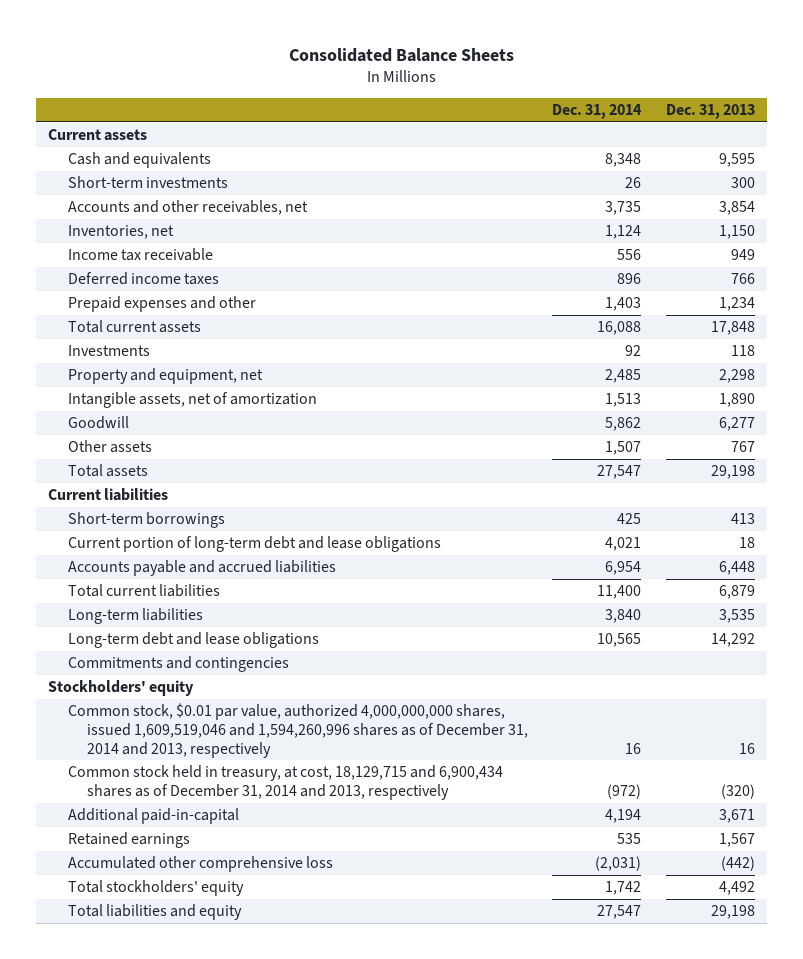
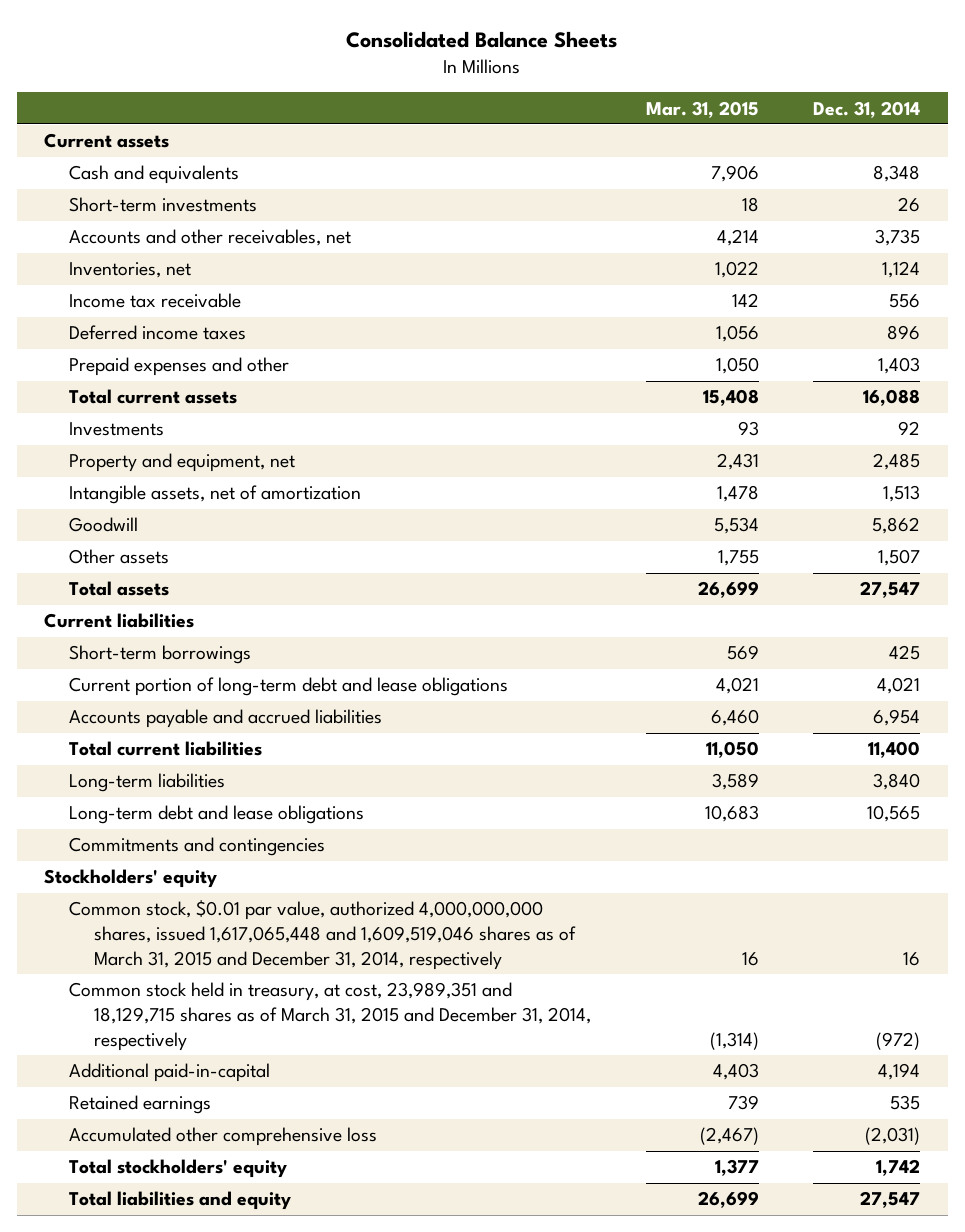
[665,103,755,119] Dec. 31, 2013 -> none
none -> [645,100,759,118] Mar. 31, 2015
[67,703,528,758] Common stock, $0.01 par value, authorized 4,000,000,000 shares, issued 1,609,519,046 and 1,594,260,996 shares as of December 31, 2014 and 2013, respectively -> [69,900,576,970] Common stock, $0.01 par value, authorized 4,000,000,000 shares, issued 1,617,065,448 and 1,609,519,046 shares as of March 31, 2015 and December 31, 2014, respectively
[67,765,503,800] Common stock held in treasury, at cost, 18,129,715 and 6,900,434 shares as of December 31, 2014 and 2013, respectively -> [69,982,591,1051] Common stock held in treasury, at cost, 23,989,351 and 18,129,715 shares as of March 31, 2015 and December 31, 2014, respectively

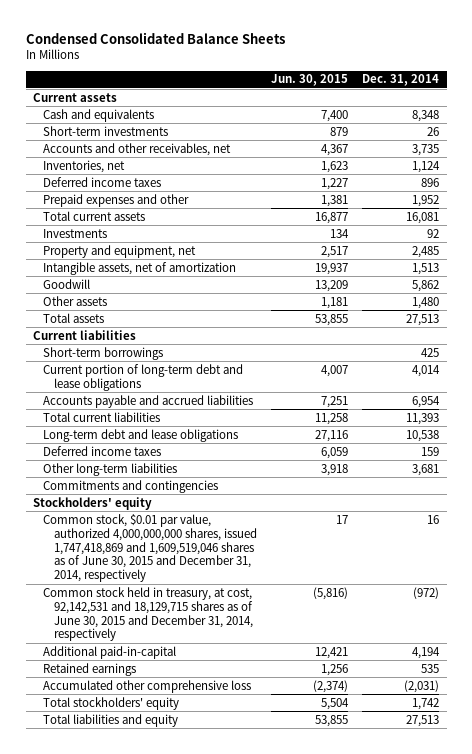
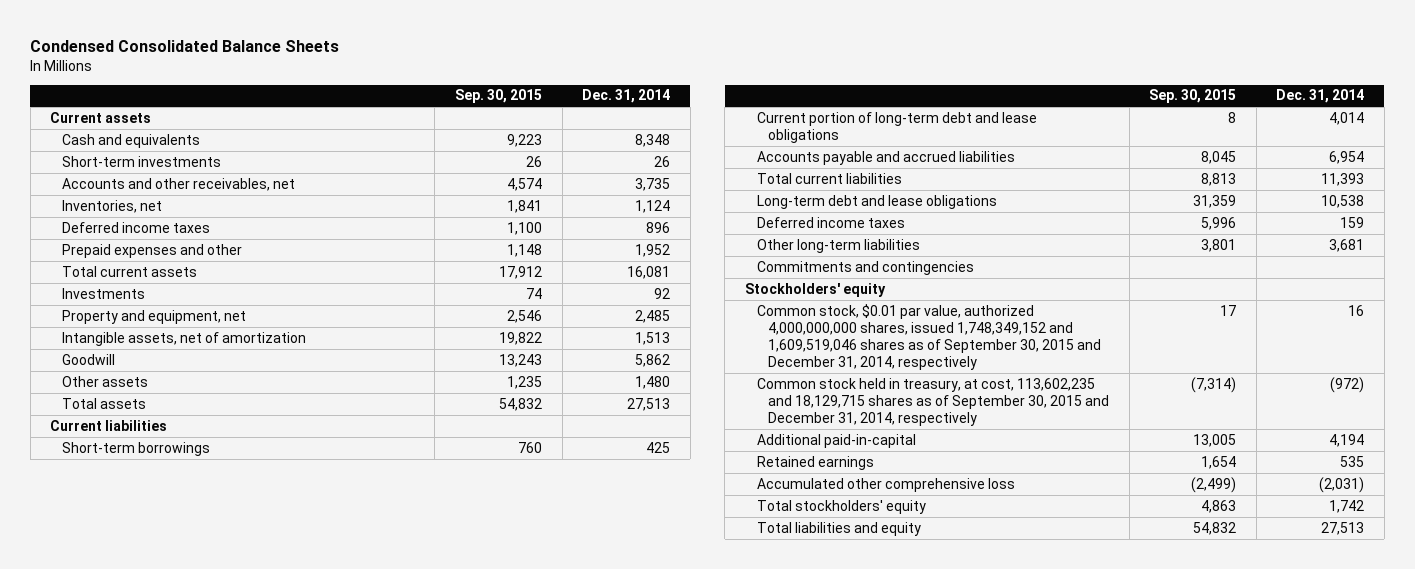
[271,74,349,87] Jun. 30, 2015 -> none
none -> [455,89,543,104] Sep. 30, 2015
[43,513,257,583] Common stock, $0.01 par value, authorized 4,000,000,000 shares, issued 1,747,418,869 and 1,609,519,046 shares as of June 30, 2015 and December 31, 2014, respectively -> [756,303,1102,371] Common stock, $0.01 par value, authorized 4,000,000,000 shares, issued 1,748,349,152 and 1,609,519,046 shares as of September 30, 2015 and December 31, 2014, respectively
[43,586,253,642] Common stock held in treasury, at cost, 92,142,531 and 18,129,715 shares as of June 30, 2015 and December 31, 2014, respectively -> [756,377,1110,427] Common stock held in treasury, at cost, 113,602,235 and 18,129,715 shares as of September 30, 2015 and December 31, 2014, respectively

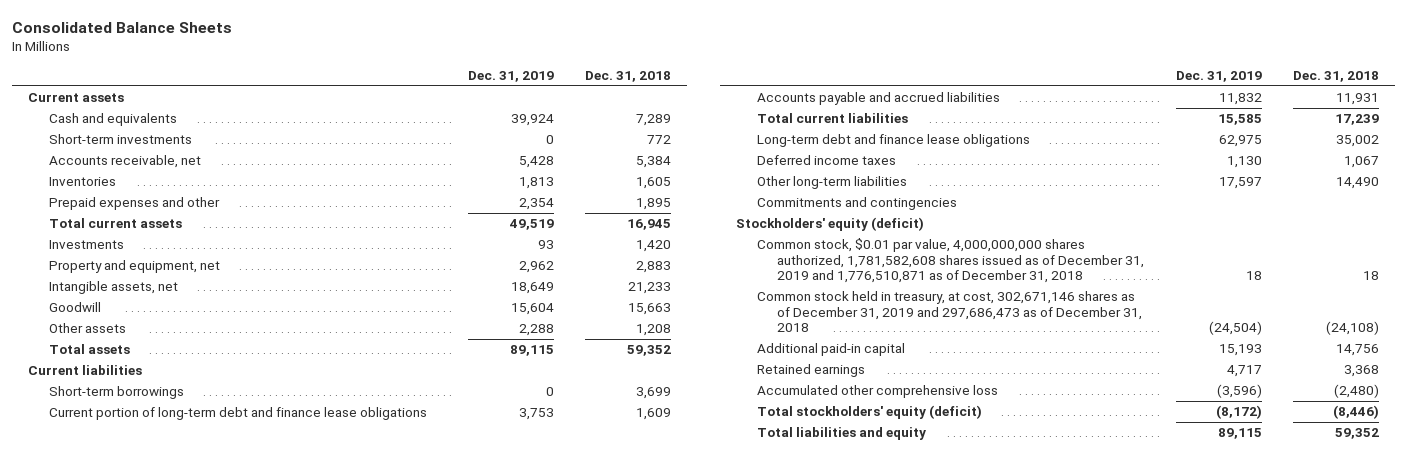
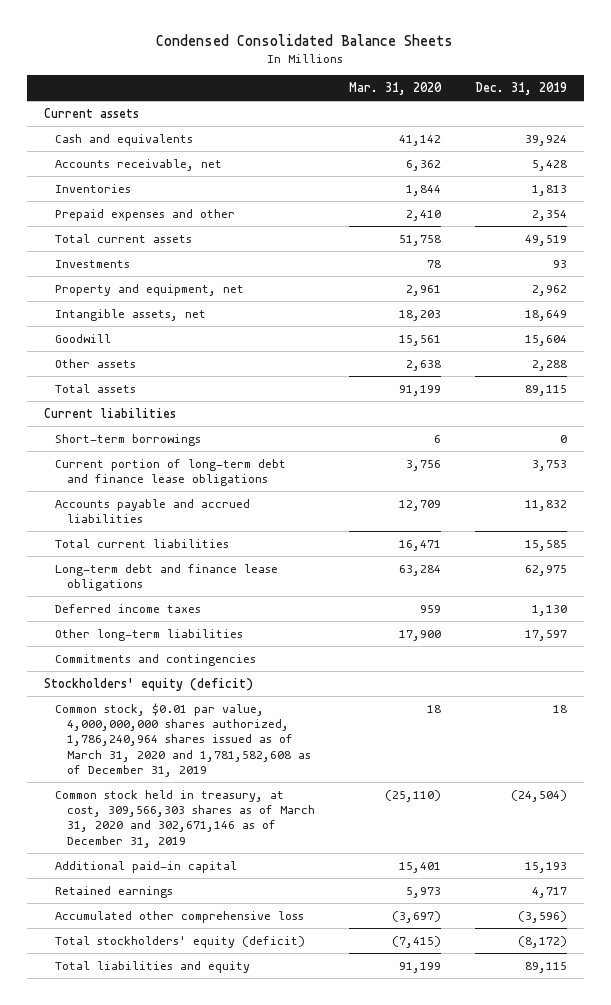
[12,22,233,34] Consolidated Balance Sheets -> [156,33,454,46] Condensed Consolidated Balance Sheets
[585,71,672,83] Dec. 31, 2018 -> none
none -> [349,81,443,95] Mar. 31, 2020
[48,134,192,145] Short-term investments -> none
[756,238,1145,284] Common stock, $0.01 par value, 4,000,000,000 shares authorized, 1,781,582,608 shares issued as of December 31, 2019 and 1,776,510,871 as of December 31, 2018 -> [55,702,312,778] Common stock, $0.01 par value, 4,000,000,000 shares authorized, 1,786,240,964 shares issued as of March 31, 2020 and 1,781,582,608 as of December 31, 2019
[756,291,1143,333] Common stock held in treasury, at cost, 302,671,146 shares as of December 31, 2019 and 297,686,473 as of December 31, 2018 -> [55,789,316,848] Common stock held in treasury, at cost, 309,566,303 shares as of March 31, 2020 and 302,671,146 as of December 31, 2019

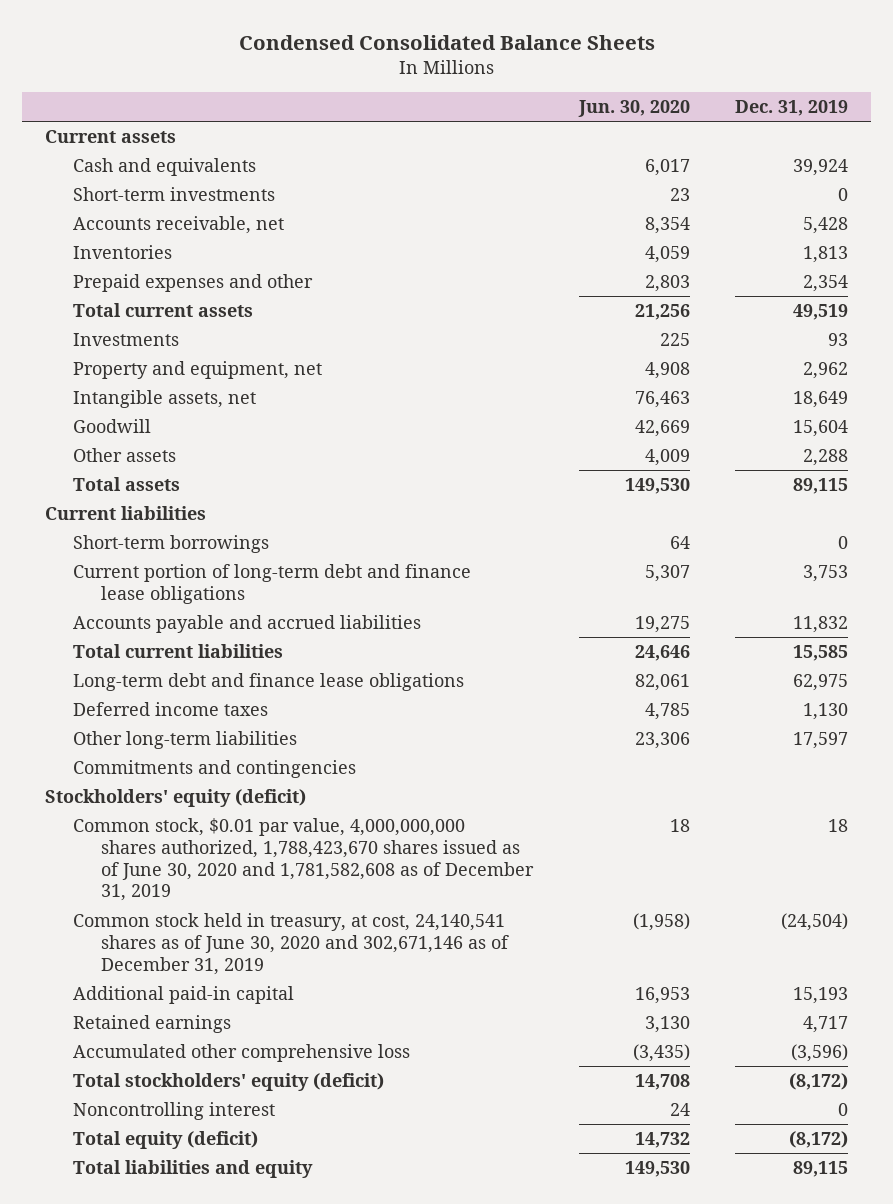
[349,81,443,95] Mar. 31, 2020 -> none
none -> [577,99,690,117] Jun. 30, 2020
none -> [73,187,276,202] Short-term investments
[55,702,312,778] Common stock, $0.01 par value, 4,000,000,000 shares authorized, 1,786,240,964 shares issued as of March 31, 2020 and 1,781,582,608 as of December 31, 2019 -> [73,818,535,902] Common stock, $0.01 par value, 4,000,000,000 shares authorized, 1,788,423,670 shares issued as of June 30, 2020 and 1,781,582,608 as of December 31, 2019
[55,789,316,848] Common stock held in treasury, at cost, 309,566,303 shares as of March 31, 2020 and 302,671,146 as of December 31, 2019 -> [73,913,510,975] Common stock held in treasury, at cost, 24,140,541 shares as of June 30, 2020 and 302,671,146 as of December 31, 2019
none -> [73,1102,276,1121] Noncontrolling interest
none -> [73,1131,259,1150] Total equity (deficit)

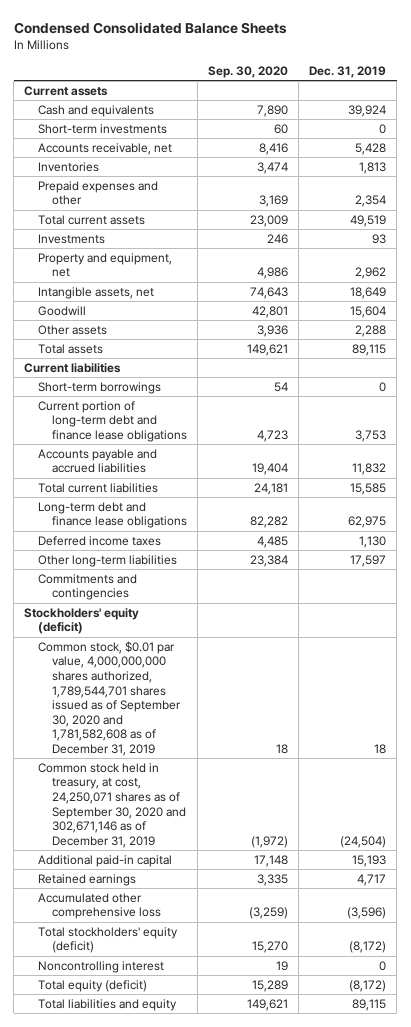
[577,99,690,117] Jun. 30, 2020 -> none
none -> [207,65,288,78] Sep. 30, 2020
[73,818,535,902] Common stock, $0.01 par value, 4,000,000,000 shares authorized, 1,788,423,670 shares issued as of June 30, 2020 and 1,781,582,608 as of December 31, 2019 -> [37,640,181,756] Common stock, $0.01 par value, 4,000,000,000 shares authorized, 1,789,544,701 shares issued as of September 30, 2020 and 1,781,582,608 as of December 31, 2019
[73,913,510,975] Common stock held in treasury, at cost, 24,140,541 shares as of June 30, 2020 and 302,671,146 as of December 31, 2019 -> [37,762,186,848] Common stock held in treasury, at cost, 24,250,071 shares as of September 30, 2020 and 302,671,146 as of December 31, 2019

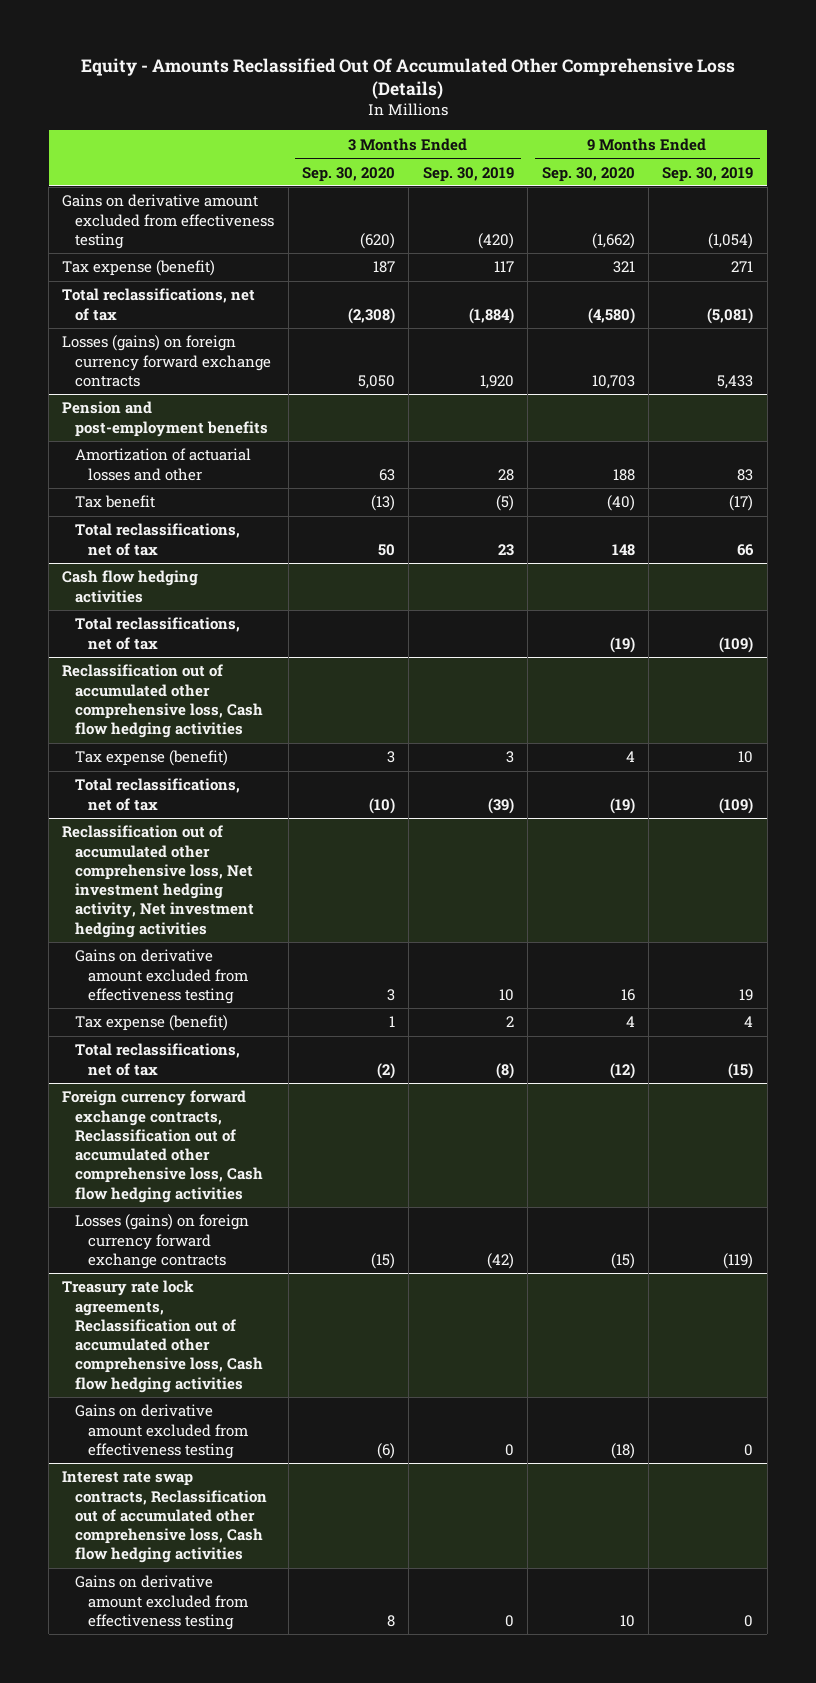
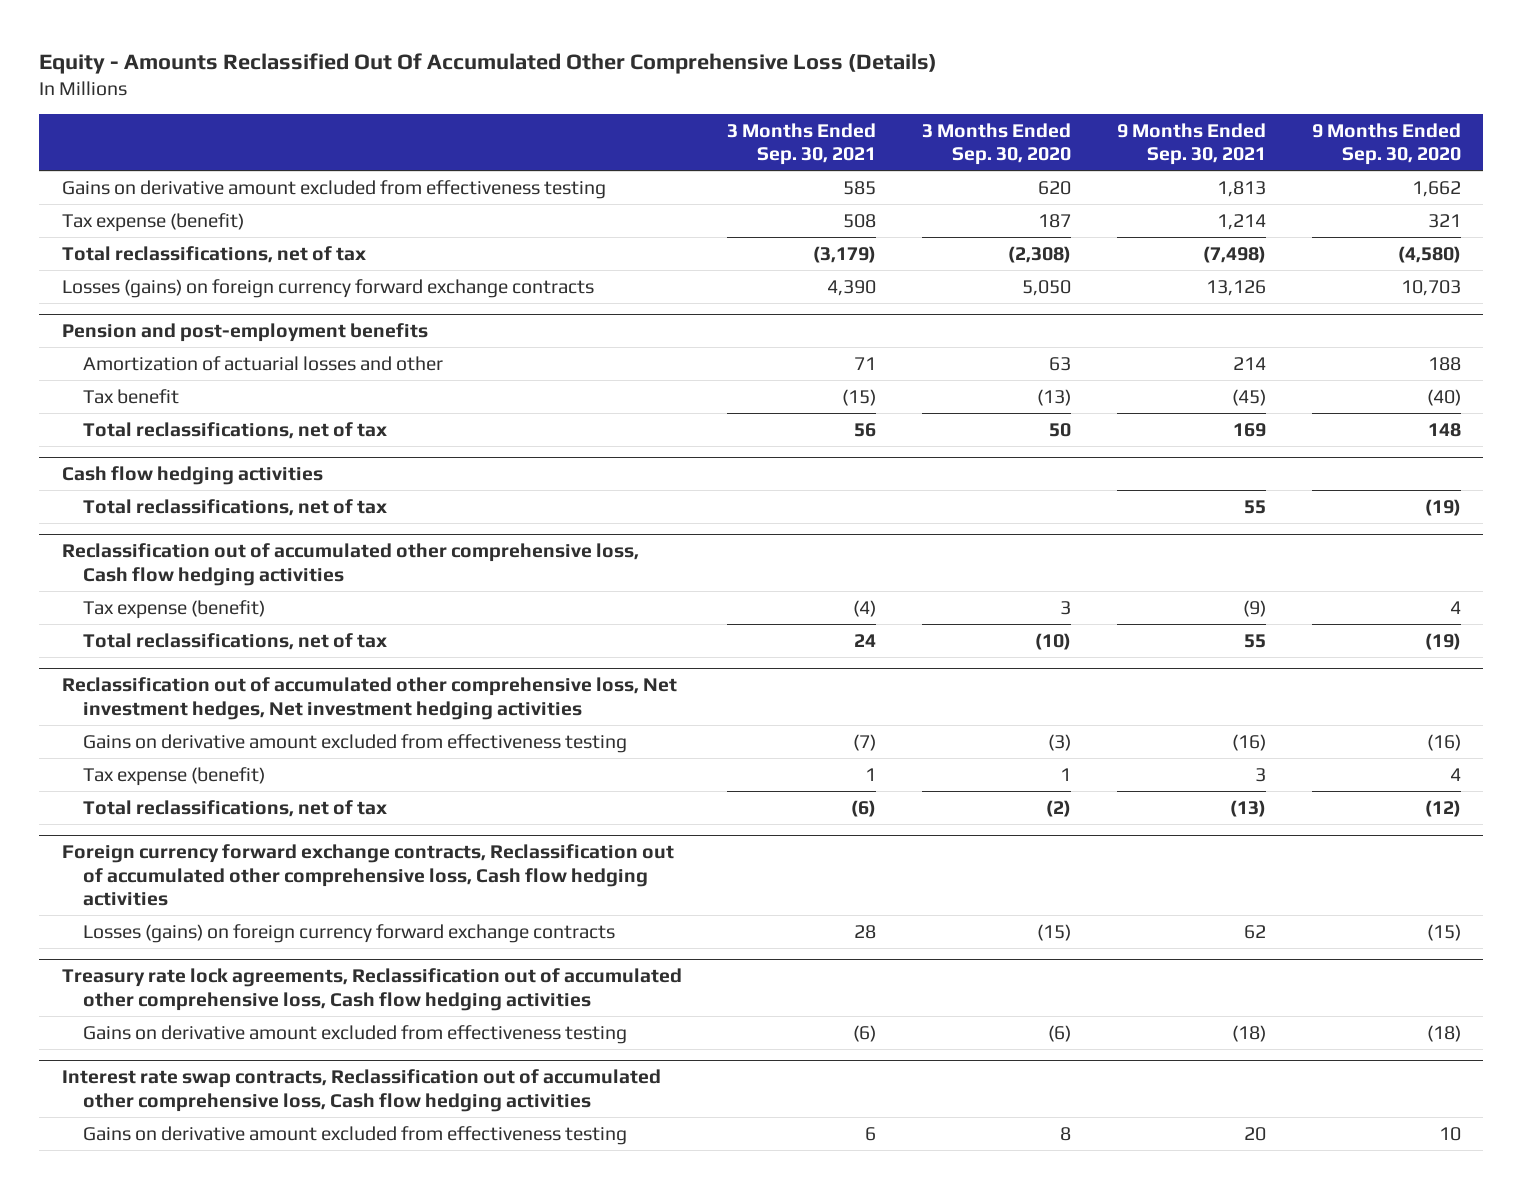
[422,166,514,182] Sep. 30, 2019 -> none
[662,166,754,182] Sep. 30, 2019 -> none
none -> [727,122,877,166] 3 Months Ended Sep. 30, 2021
none -> [1116,122,1266,166] 9 Months Ended Sep. 30, 2021
[360,232,396,249] (620) -> [1038,180,1072,195] 620
[591,232,635,249] (1,662) -> [1411,180,1461,197] 1,662
[62,825,255,938] Reclassification out of accumulated other comprehensive loss, Net investment hedging activity, Net investment hedging activities -> [61,677,677,720] Reclassification out of accumulated other comprehensive loss, Net investment hedges, Net investment hedging activities
[387,988,396,1001] 3 -> [1048,733,1072,751] (3)
[620,988,635,1001] 16 -> [1426,733,1461,751] (16)

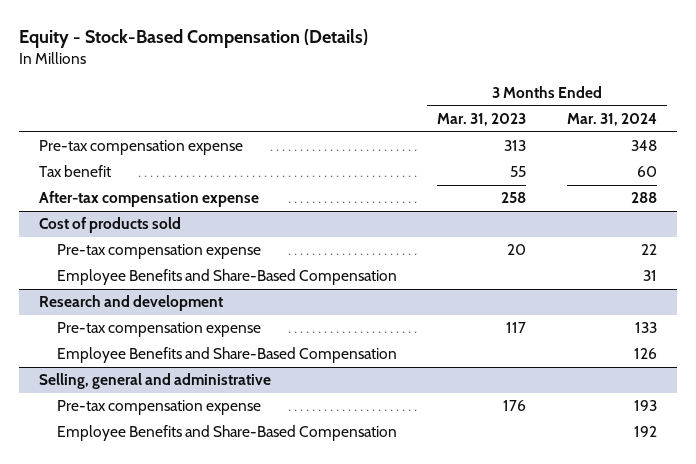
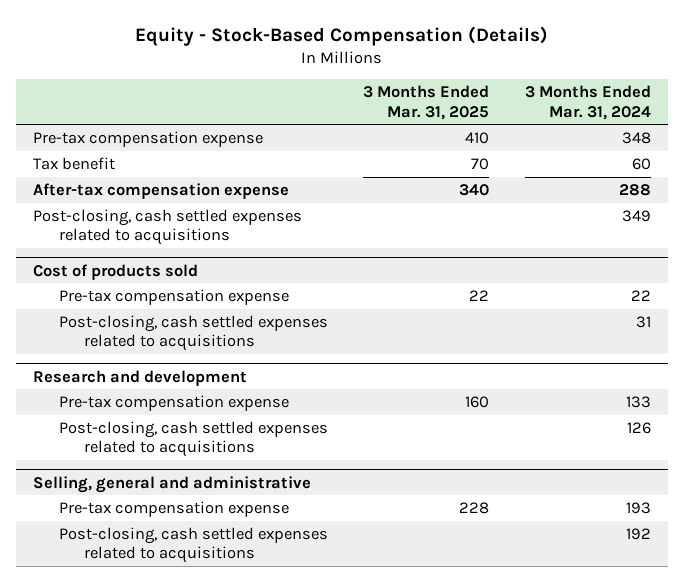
[437,113,527,127] Mar. 31, 2023 -> none
none -> [363,85,490,120] 3 Months Ended Mar. 31, 2025
none -> [33,208,303,246] Post-closing, cash settled expenses related to acquisitions
[56,269,397,286] Employee Benefits and Share-Based Compensation -> [58,314,328,352] Post-closing, cash settled expenses related to acquisitions
[56,347,397,364] Employee Benefits and Share-Based Compensation -> [58,420,328,458] Post-closing, cash settled expenses related to acquisitions
[56,425,397,442] Employee Benefits and Share-Based Compensation -> [58,526,328,564] Post-closing, cash settled expenses related to acquisitions

